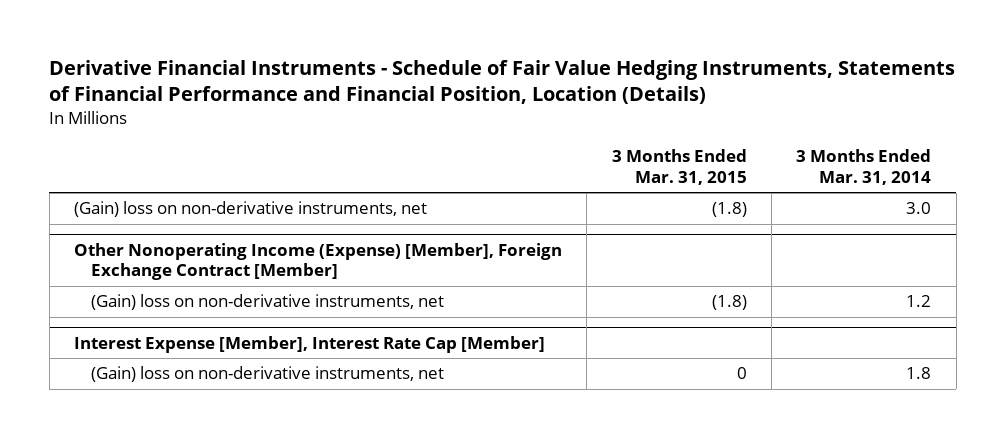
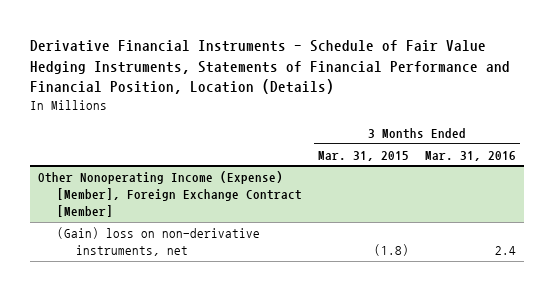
[796,149,932,185] 3 Months Ended Mar. 31, 2014 -> none
none -> [424,150,516,161] Mar. 31, 2016
[74,201,428,218] (Gain) loss on non-derivative instruments, net -> none
[74,335,546,353] Interest Expense [Member], Interest Rate Cap [Member] -> none
[91,366,445,383] (Gain) loss on non-derivative instruments, net -> none

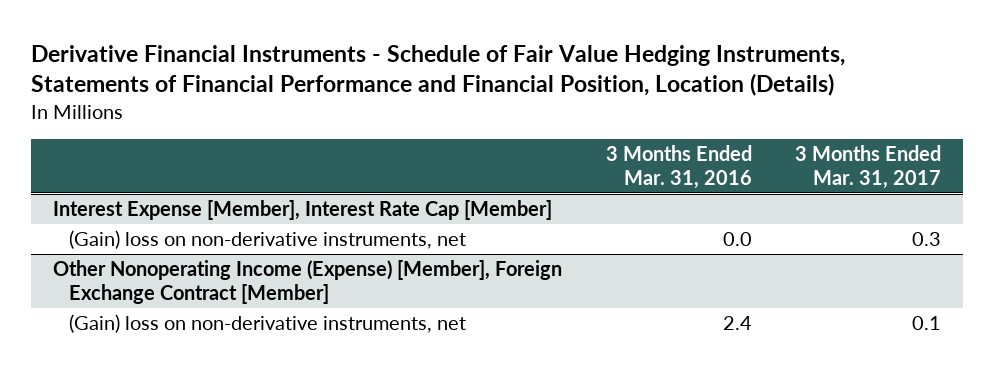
[317,150,409,161] Mar. 31, 2015 -> none
none -> [795,145,942,189] 3 Months Ended Mar. 31, 2017
none -> [52,200,552,221] Interest Expense [Member], Interest Rate Cap [Member]
none -> [68,230,466,250] (Gain) loss on non-derivative instruments, net

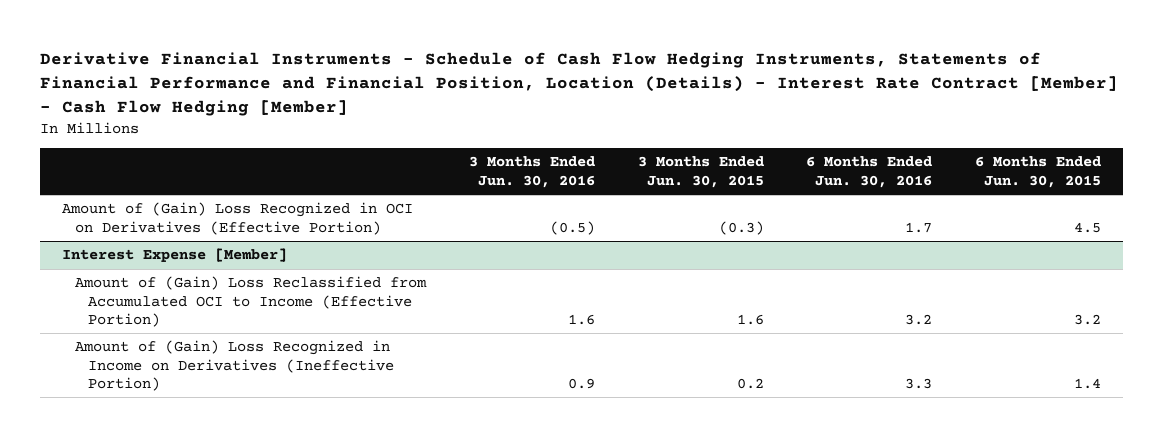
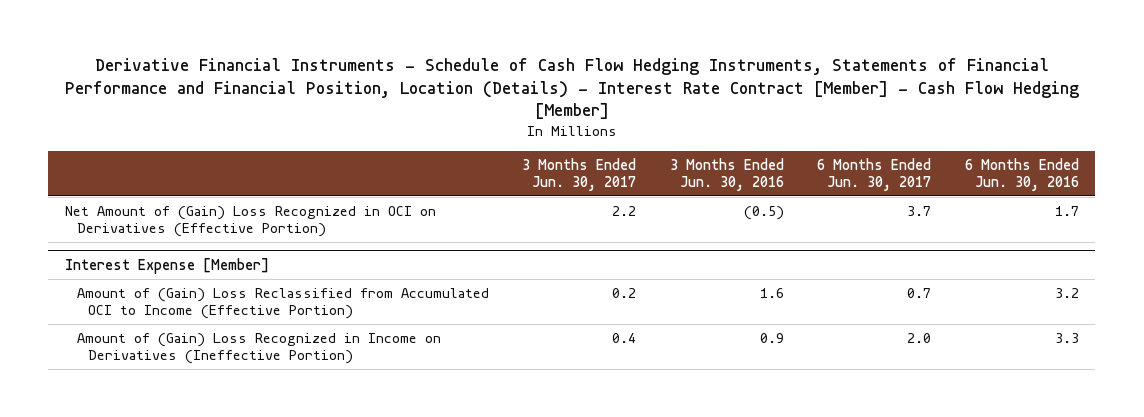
[637,156,764,188] 3 Months Ended Jun. 30, 2015 -> none
[975,156,1102,188] 6 Months Ended Jun. 30, 2015 -> none
none -> [522,157,637,191] 3 Months Ended Jun. 30, 2017
none -> [817,157,932,191] 6 Months Ended Jun. 30, 2017
[61,202,413,235] Amount of (Gain) Loss Recognized in OCI on Derivatives (Effective Portion) -> [65,205,437,238] Net Amount of (Gain) Loss Recognized in OCI on Derivatives (Effective Portion)

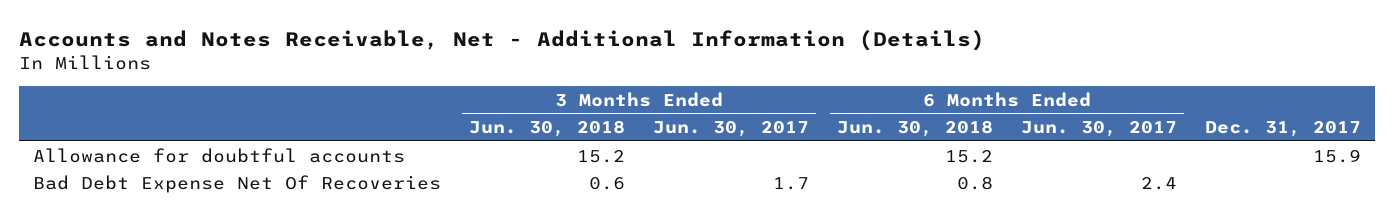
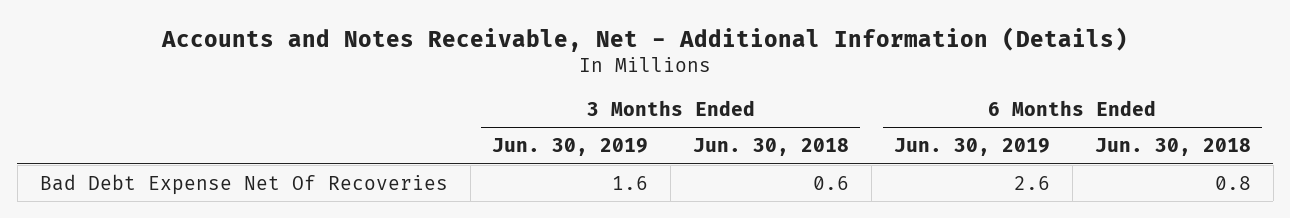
[653,120,810,137] Jun. 30, 2017 -> none
[1020,120,1177,137] Jun. 30, 2017 -> none
[1204,120,1361,137] Dec. 31, 2017 -> none
none -> [492,138,649,157] Jun. 30, 2019
none -> [894,138,1051,157] Jun. 30, 2019
[33,147,406,163] Allowance for doubtful accounts -> none

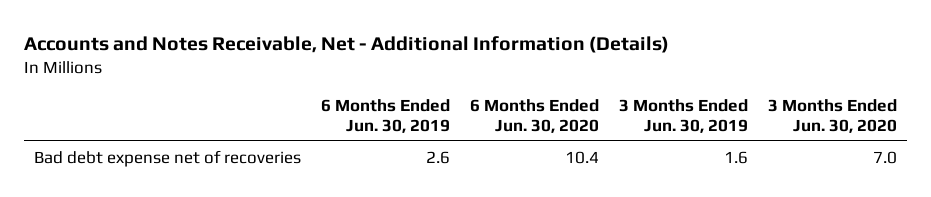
[693,138,850,157] Jun. 30, 2018 -> none
[1094,138,1251,157] Jun. 30, 2018 -> none
none -> [470,98,600,133] 6 Months Ended Jun. 30, 2020
none -> [768,98,898,133] 3 Months Ended Jun. 30, 2020
[39,173,448,195] Bad Debt Expense Net Of Recoveries -> [33,149,301,167] Bad debt expense net of recoveries

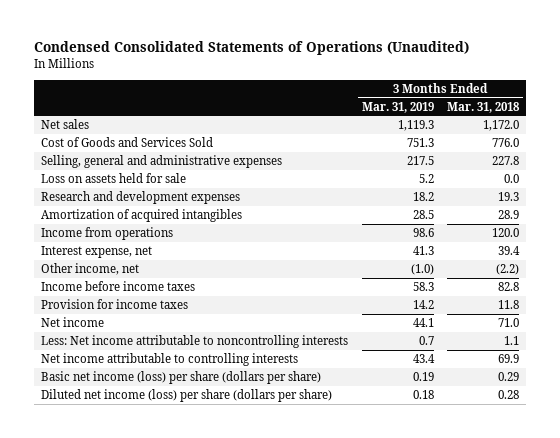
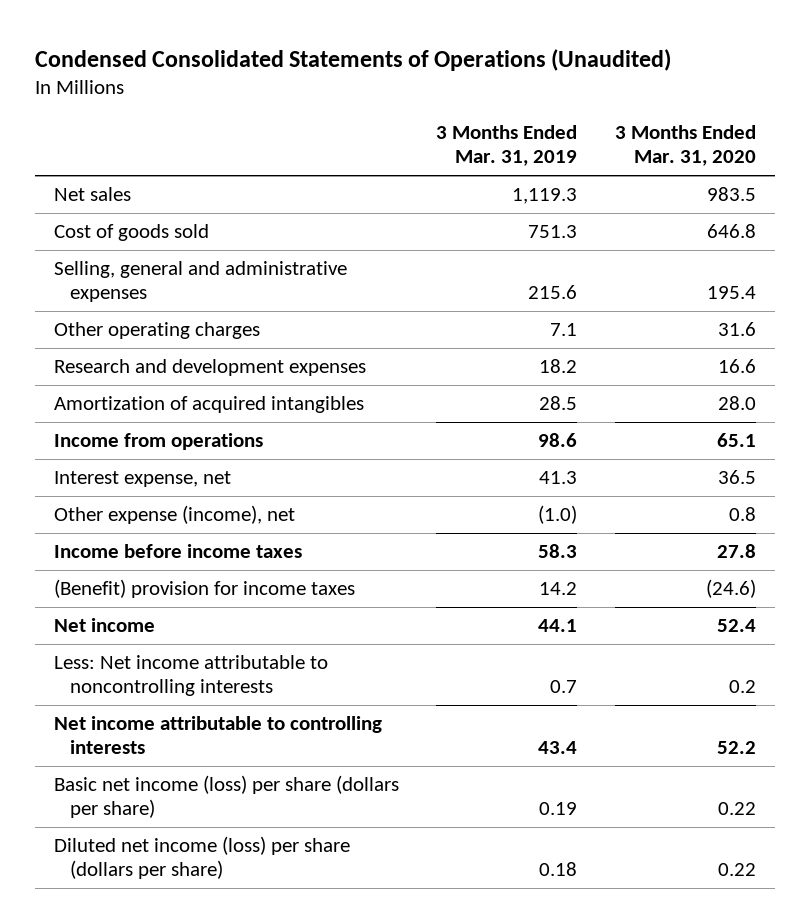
[447,101,521,113] Mar. 31, 2018 -> none
none -> [614,125,756,166] 3 Months Ended Mar. 31, 2020
[40,173,186,184] Loss on assets held for sale -> none
[40,137,213,148] Cost of Goods and Services Sold -> [53,224,209,242] Cost of goods sold
[406,156,434,166] 217.5 -> [528,284,578,299] 215.6
none -> [53,322,260,340] Other operating charges
[40,263,139,276] Other income, net -> [53,505,295,525] Other expense (income), net
[40,299,188,310] Provision for income taxes -> [53,579,355,599] (Benefit) provision for income taxes

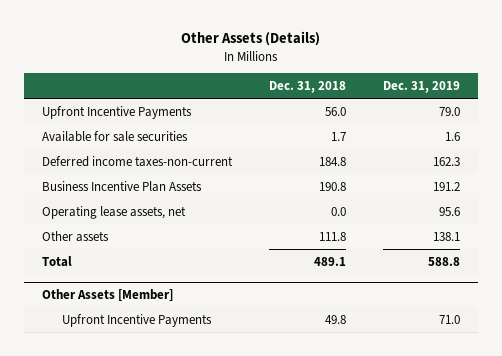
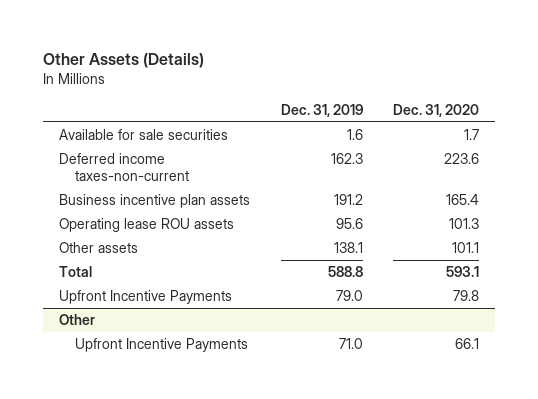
[268,80,346,93] Dec. 31, 2018 -> none
none -> [393,103,480,117] Dec. 31, 2020
[42,180,203,192] Business Incentive Plan Assets -> [58,194,250,209] Business incentive plan assets
[42,205,187,219] Operating lease assets, net -> [58,218,234,233] Operating lease ROU assets
[42,105,193,119] Upfront Incentive Payments -> [58,290,232,305] Upfront Incentive Payments
[42,288,174,301] Other Assets [Member] -> [58,314,95,326] Other

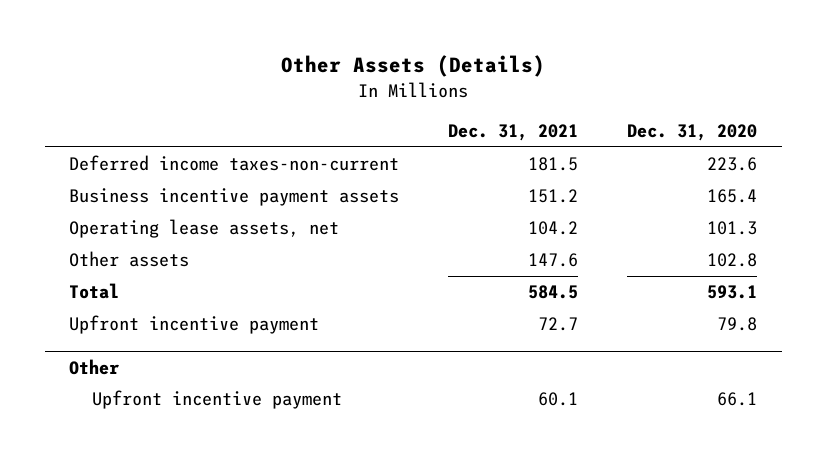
[280,103,363,117] Dec. 31, 2019 -> none
none -> [448,123,579,141] Dec. 31, 2021
[58,129,228,141] Available for sale securities -> none
[58,194,250,209] Business incentive plan assets -> [69,188,400,207] Business incentive payment assets
[58,218,234,233] Operating lease ROU assets -> [69,219,340,239] Operating lease assets, net
[452,242,480,254] 101.1 -> [707,253,758,268] 102.8
[58,290,232,305] Upfront Incentive Payments -> [69,315,320,335] Upfront incentive payment
[74,338,248,353] Upfront Incentive Payments -> [91,390,342,410] Upfront incentive payment

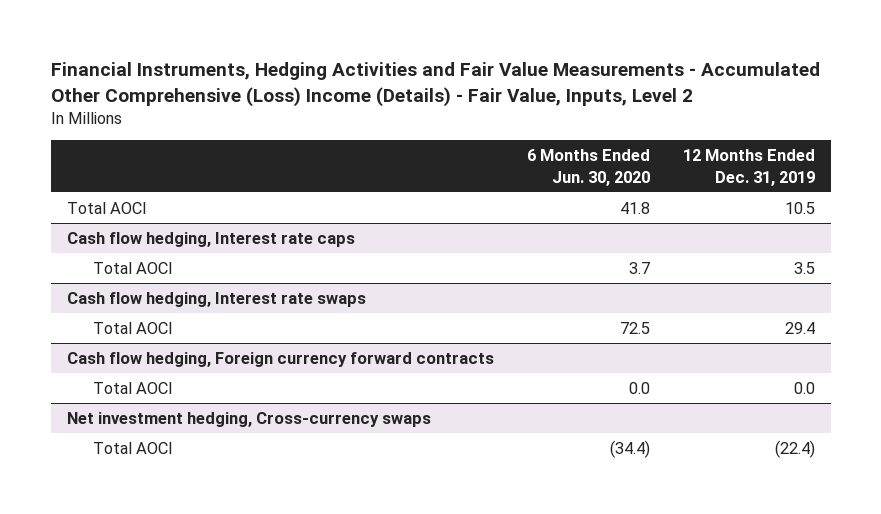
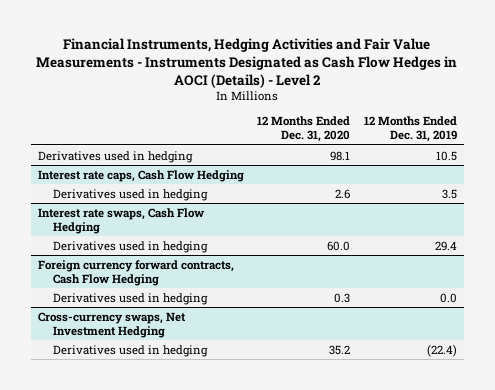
[50,62,820,107] Financial Instruments, Hedging Activities and Fair Value Measurements - Accumulated Other Comprehensive (Loss) Income (Details) - Fair Value, Inputs, Level 2 -> [36,37,458,88] Financial Instruments, Hedging Activities and Fair Value Measurements - Instruments Designated as Cash Flow Hedges in AOCI (Details) - Level 2
[526,149,650,186] 6 Months Ended Jun. 30, 2020 -> none
none -> [257,116,351,143] 12 Months Ended Dec. 31, 2020
[66,201,147,214] Total AOCI -> [37,150,193,163] Derivatives used in hedging
[66,231,355,247] Cash flow hedging, Interest rate caps -> [37,169,244,182] Interest rate caps, Cash Flow Hedging
[92,261,173,274] Total AOCI -> [52,188,208,201] Derivatives used in hedging
[66,291,366,307] Cash flow hedging, Interest rate swaps -> [37,207,205,234] Interest rate swaps, Cash Flow Hedging
[92,321,173,334] Total AOCI -> [52,240,208,253] Derivatives used in hedging
[66,351,494,367] Cash flow hedging, Foreign currency forward contracts -> [37,259,234,286] Foreign currency forward contracts, Cash Flow Hedging
[92,381,173,394] Total AOCI -> [52,292,208,305] Derivatives used in hedging
[66,411,431,427] Net investment hedging, Cross-currency swaps -> [37,311,186,338] Cross-currency swaps, Net Investment Hedging
[92,441,173,454] Total AOCI -> [52,344,208,357] Derivatives used in hedging

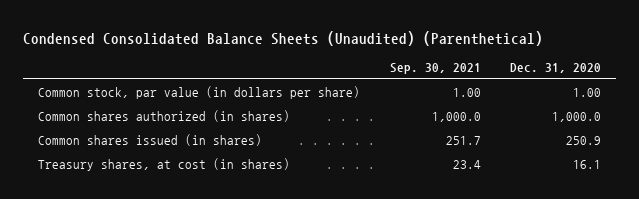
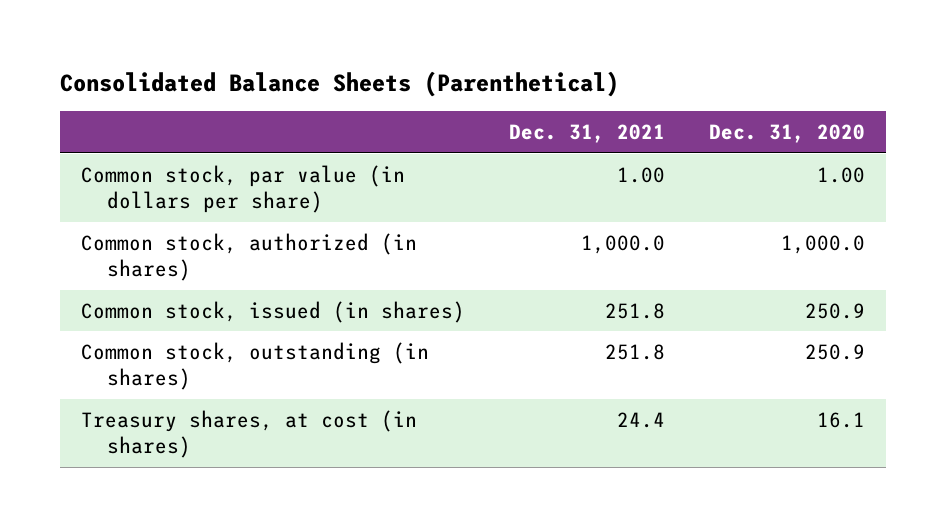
[23,30,544,46] Condensed Consolidated Balance Sheets (Unaudited) (Parenthetical) -> [59,71,619,98] Consolidated Balance Sheets (Parenthetical)
[389,63,481,75] Sep. 30, 2021 -> none
none -> [508,124,665,144] Dec. 31, 2021
[38,109,291,122] Common shares authorized (in shares) -> [81,232,418,282] Common stock, authorized (in shares)
[38,133,263,146] Common shares issued (in shares) -> [81,300,466,323] Common stock, issued (in shares)
none -> [81,341,430,391] Common stock, outstanding (in shares)

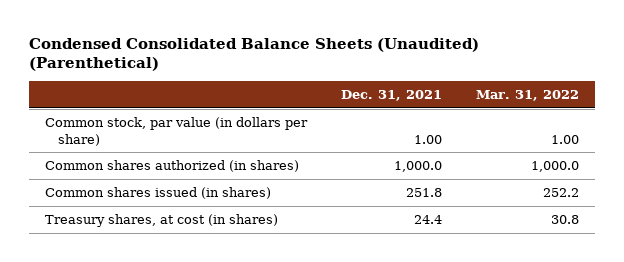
[59,71,619,98] Consolidated Balance Sheets (Parenthetical) -> [28,37,479,72] Condensed Consolidated Balance Sheets (Unaudited) (Parenthetical)
[708,124,865,144] Dec. 31, 2020 -> none
none -> [475,90,579,102] Mar. 31, 2022
[81,341,430,391] Common stock, outstanding (in shares) -> none
[81,232,418,282] Common stock, authorized (in shares) -> [45,159,300,172] Common shares authorized (in shares)
[81,300,466,323] Common stock, issued (in shares) -> [45,186,272,199] Common shares issued (in shares)

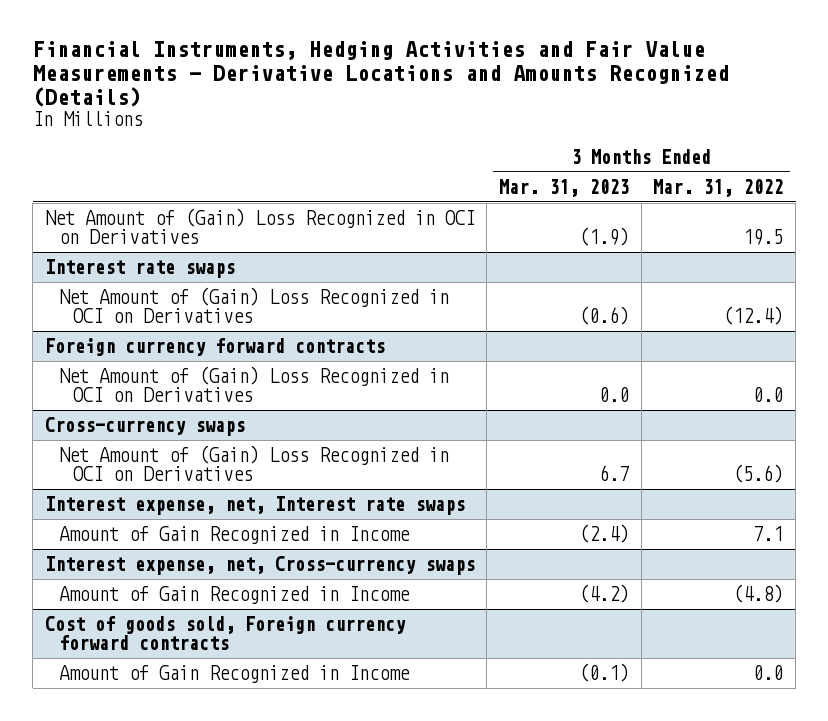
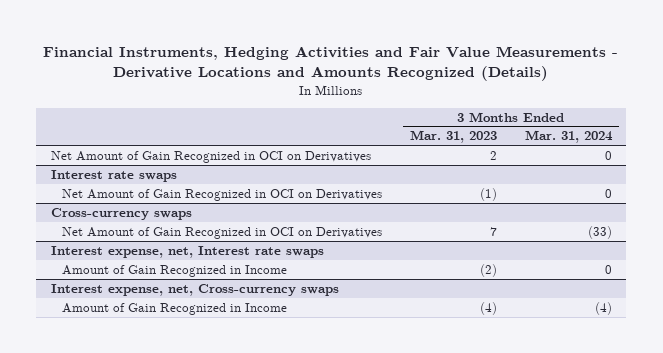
[653,179,784,198] Mar. 31, 2022 -> none
none -> [525,130,614,144] Mar. 31, 2024
[44,208,475,245] Net Amount of (Gain) Loss Recognized in OCI on Derivatives -> [50,150,371,163] Net Amount of Gain Recognized in OCI on Derivatives
[579,227,630,247] (1.9) -> [490,150,498,160] 2
[44,338,385,357] Foreign currency forward contracts -> none
[58,366,449,403] Net Amount of (Gain) Loss Recognized in OCI on Derivatives -> none
[58,287,449,324] Net Amount of (Gain) Loss Recognized in OCI on Derivatives -> [62,188,383,201] Net Amount of Gain Recognized in OCI on Derivatives
[579,306,630,326] (0.6) -> [480,187,498,201] (1)
[58,445,449,482] Net Amount of (Gain) Loss Recognized in OCI on Derivatives -> [62,226,383,239] Net Amount of Gain Recognized in OCI on Derivatives
[599,465,630,482] 6.7 -> [490,226,498,236] 7
[579,524,630,544] (2.4) -> [480,263,498,277] (2)
[44,616,406,651] Cost of goods sold, Foreign currency forward contracts -> none
[58,665,410,684] Amount of Gain Recognized in Income -> none
[579,584,630,604] (4.2) -> [480,301,498,315] (4)

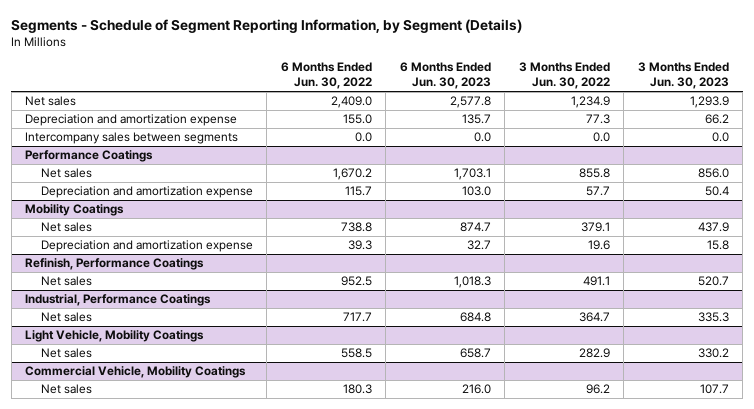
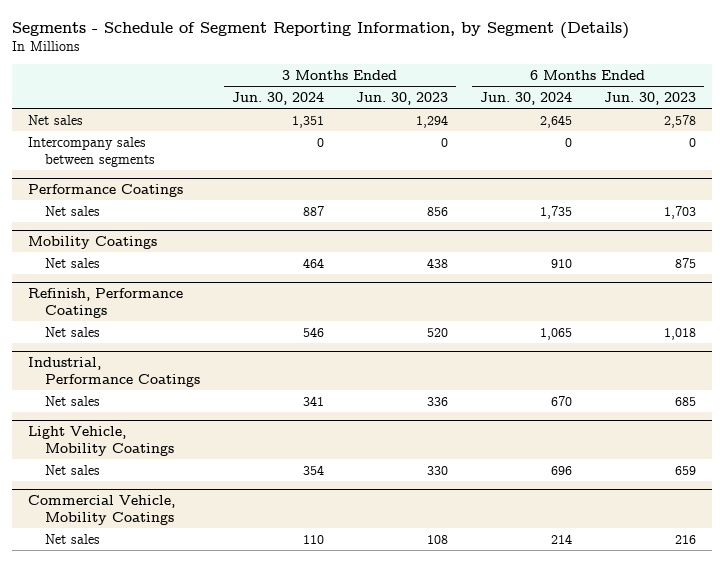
[280,62,372,90] 6 Months Ended Jun. 30, 2022 -> none
[518,62,610,90] 3 Months Ended Jun. 30, 2022 -> none
none -> [232,91,325,105] Jun. 30, 2024
none -> [480,91,573,105] Jun. 30, 2024
[25,114,238,127] Depreciation and amortization expense -> none
[449,96,491,109] 2,577.8 -> [664,114,697,128] 2,578
[689,96,729,109] 1,293.9 -> [416,114,449,128] 1,294
[473,132,491,143] 0.0 -> [689,137,697,147] 0
[711,132,729,143] 0.0 -> [441,137,449,147] 0
[40,186,253,199] Depreciation and amortization expense -> none
[453,168,491,181] 1,703.1 -> [664,205,697,219] 1,703
[697,168,729,179] 856.0 -> [427,206,449,216] 856
[40,240,253,253] Depreciation and amortization expense -> none
[459,222,491,233] 874.7 -> [675,257,697,268] 875
[697,222,729,233] 437.9 -> [427,257,449,268] 438
[453,276,491,289] 1,018.3 -> [664,327,697,340] 1,018
[697,276,729,287] 520.7 -> [427,327,449,337] 520
[459,312,491,323] 684.8 -> [675,396,697,406] 685
[697,312,729,323] 335.3 -> [427,396,449,406] 336
[459,348,491,359] 658.7 -> [675,465,697,475] 659
[697,348,729,359] 330.2 -> [427,465,449,475] 330
[461,384,491,395] 216.0 -> [675,534,697,544] 216
[699,384,729,395] 107.7 -> [427,534,449,544] 108

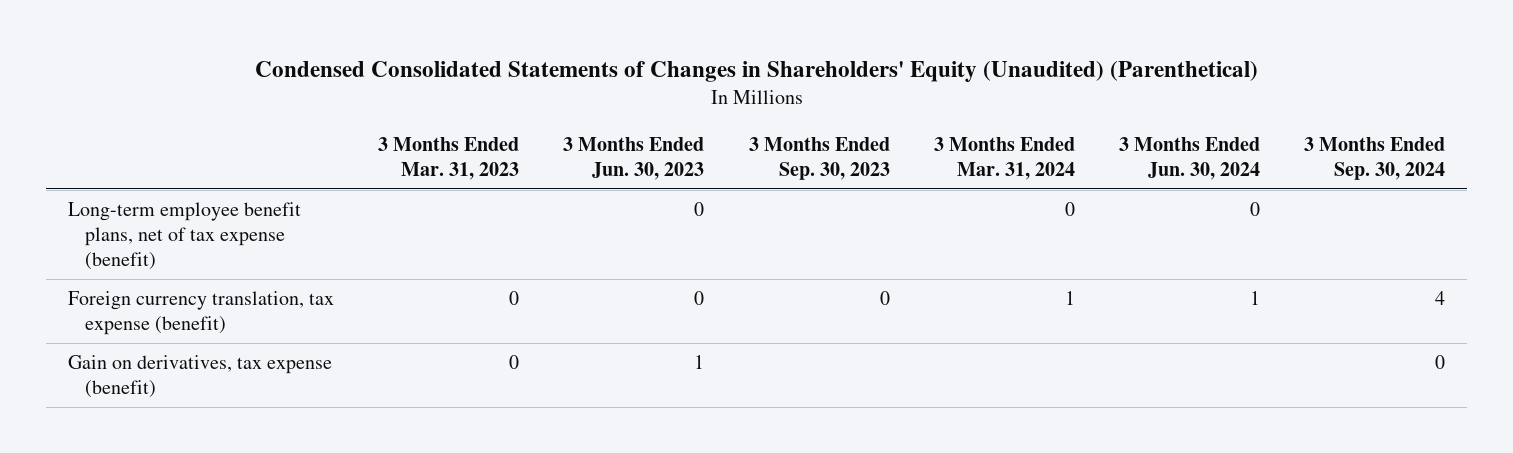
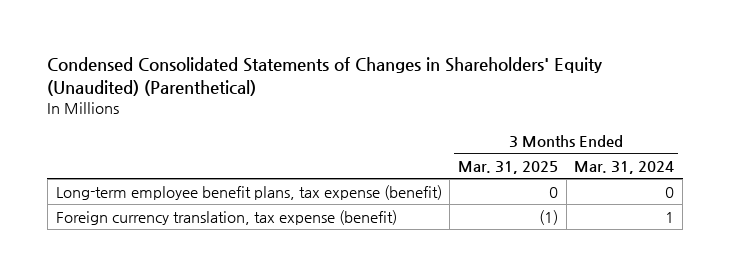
[378,136,520,180] 3 Months Ended Mar. 31, 2023 -> none
[563,136,705,180] 3 Months Ended Jun. 30, 2023 -> none
[748,136,890,180] 3 Months Ended Sep. 30, 2023 -> none
[1119,136,1261,180] 3 Months Ended Jun. 30, 2024 -> none
[1304,136,1446,180] 3 Months Ended Sep. 30, 2024 -> none
none -> [457,160,558,174] Mar. 31, 2025
[68,202,302,271] Long-term employee benefit plans, net of tax expense (benefit) -> [55,184,442,200] Long-term employee benefit plans, tax expense (benefit)
[68,355,333,399] Gain on derivatives, tax expense (benefit) -> none

